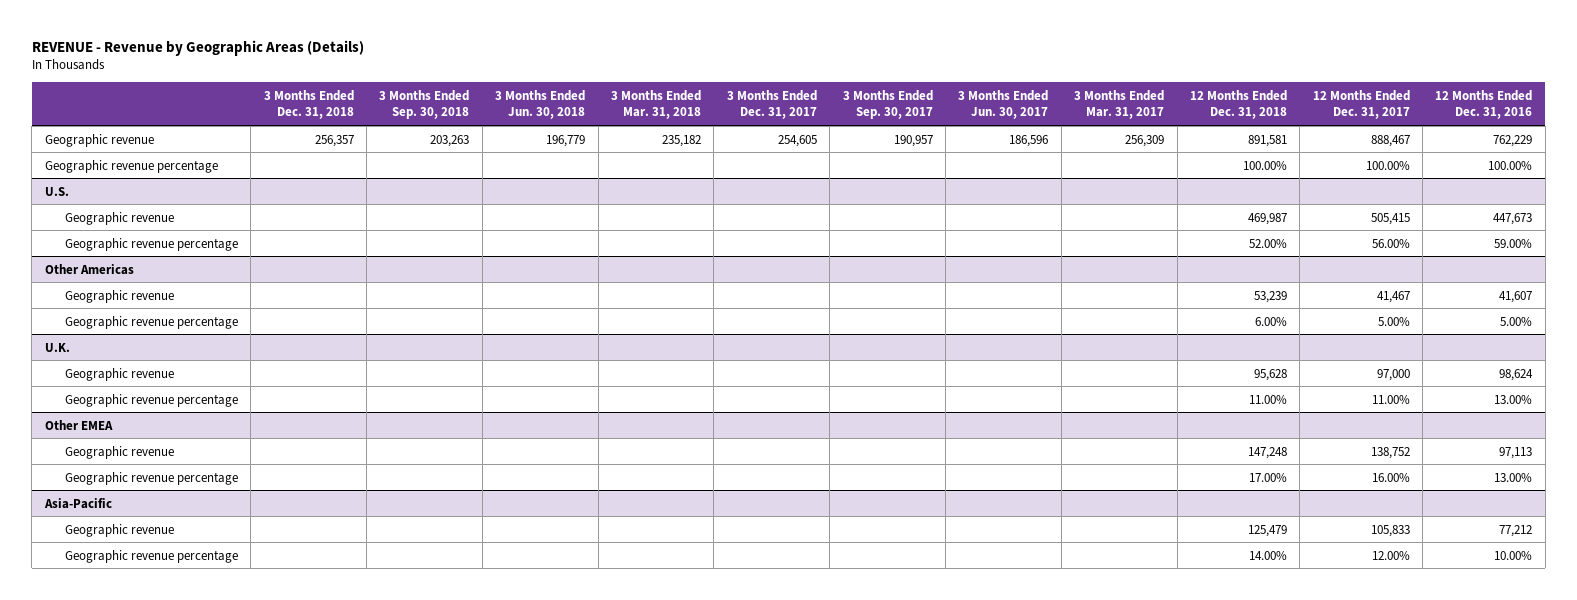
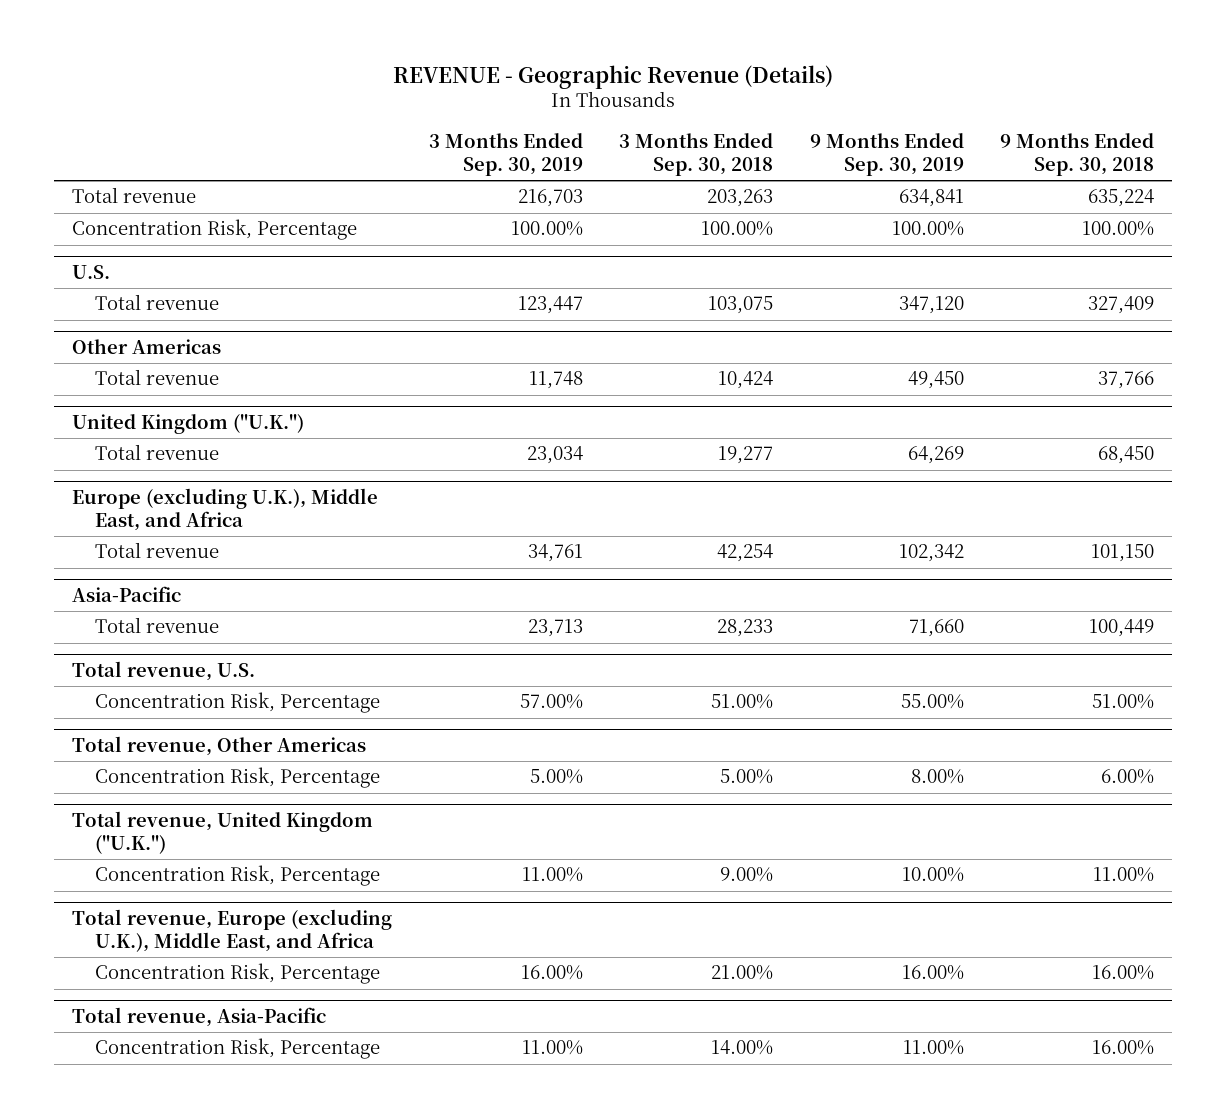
[31,39,364,56] REVENUE - Revenue by Geographic Areas (Details) -> [393,64,834,89] REVENUE - Geographic Revenue (Details)
[263,89,354,120] 3 Months Ended Dec. 31, 2018 -> none
[495,89,586,120] 3 Months Ended Jun. 30, 2018 -> none
[610,89,701,120] 3 Months Ended Mar. 31, 2018 -> none
[726,89,817,120] 3 Months Ended Dec. 31, 2017 -> none
[842,89,933,120] 3 Months Ended Sep. 30, 2017 -> none
[958,89,1049,120] 3 Months Ended Jun. 30, 2017 -> none
[1074,89,1165,120] 3 Months Ended Mar. 31, 2017 -> none
[1189,89,1287,120] 12 Months Ended Dec. 31, 2018 -> none
[1312,89,1410,120] 12 Months Ended Dec. 31, 2017 -> none
[1435,89,1533,120] 12 Months Ended Dec. 31, 2016 -> none
none -> [428,133,583,177] 3 Months Ended Sep. 30, 2019
none -> [809,133,964,177] 9 Months Ended Sep. 30, 2019
none -> [1000,133,1155,177] 9 Months Ended Sep. 30, 2018
[44,159,218,173] Geographic revenue percentage -> none
[44,133,154,147] Geographic revenue -> [72,187,197,204] Total revenue
none -> [72,219,358,241] Concentration Risk, Percentage
[64,211,174,225] Geographic revenue -> none
[64,237,238,251] Geographic revenue percentage -> none
none -> [94,294,219,311] Total revenue
[64,289,174,303] Geographic revenue -> none
[64,315,238,329] Geographic revenue percentage -> none
[64,367,174,381] Geographic revenue -> none
[64,393,238,407] Geographic revenue percentage -> none
[64,445,174,459] Geographic revenue -> none
[64,471,238,485] Geographic revenue percentage -> none
none -> [94,369,219,386] Total revenue
[44,342,70,352] U.K. -> [72,414,305,435] United Kingdom ("U.K.")
none -> [94,444,219,461] Total revenue
[44,419,113,430] Other EMEA -> [72,488,379,532] Europe (excluding U.K.), Middle East, and Africa
none -> [94,542,219,559] Total revenue
[64,523,174,537] Geographic revenue -> none
[64,549,238,563] Geographic revenue percentage -> none
none -> [94,617,219,634] Total revenue
none -> [72,661,256,682] Total revenue, U.S.
none -> [94,692,380,714] Concentration Risk, Percentage
none -> [72,736,367,757] Total revenue, Other Americas
none -> [94,767,380,789] Concentration Risk, Percentage
none -> [72,811,374,855] Total revenue, United Kingdom ("U.K.")
none -> [94,865,380,887] Concentration Risk, Percentage
none -> [72,909,393,953] Total revenue, Europe (excluding U.K.), Middle East, and Africa
none -> [94,963,380,985] Concentration Risk, Percentage
none -> [72,1007,327,1028] Total revenue, Asia-Pacific
none -> [94,1038,380,1060] Concentration Risk, Percentage

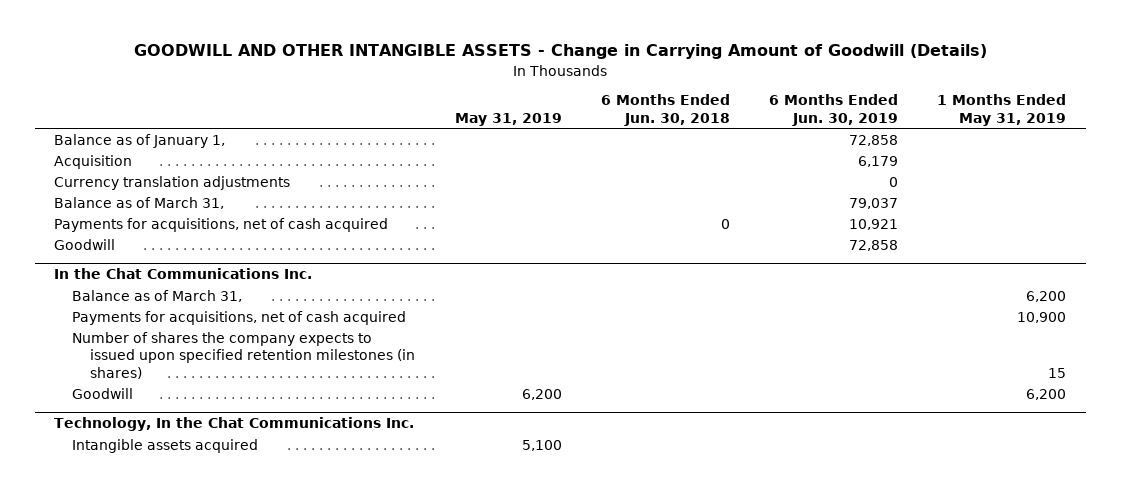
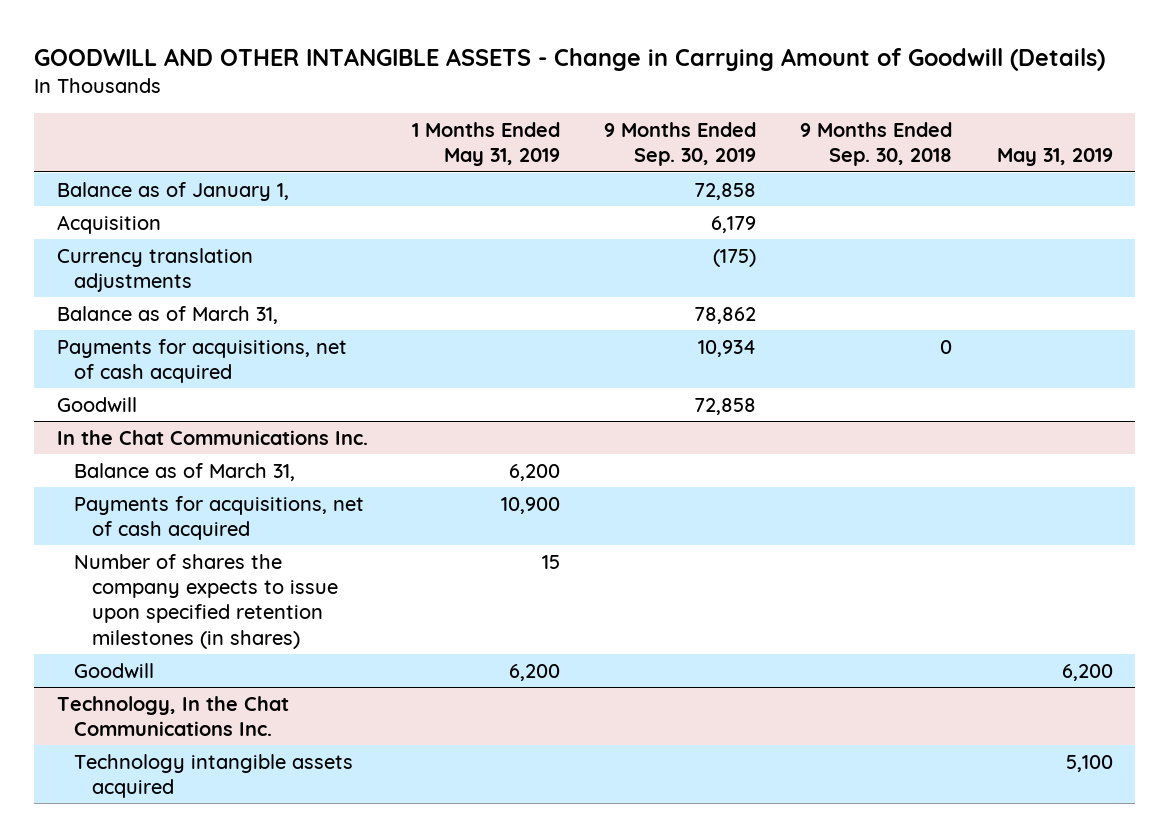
[600,94,730,126] 6 Months Ended Jun. 30, 2018 -> none
[769,94,899,126] 6 Months Ended Jun. 30, 2019 -> none
none -> [604,121,757,167] 9 Months Ended Sep. 30, 2019
none -> [800,121,953,167] 9 Months Ended Sep. 30, 2018
[72,331,416,379] Number of shares the company expects to issued upon specified retention milestones (in shares) -> [74,553,338,649] Number of shares the company expects to issue upon specified retention milestones (in shares)
[72,438,259,453] Intangible assets acquired -> [74,753,354,799] Technology intangible assets acquired

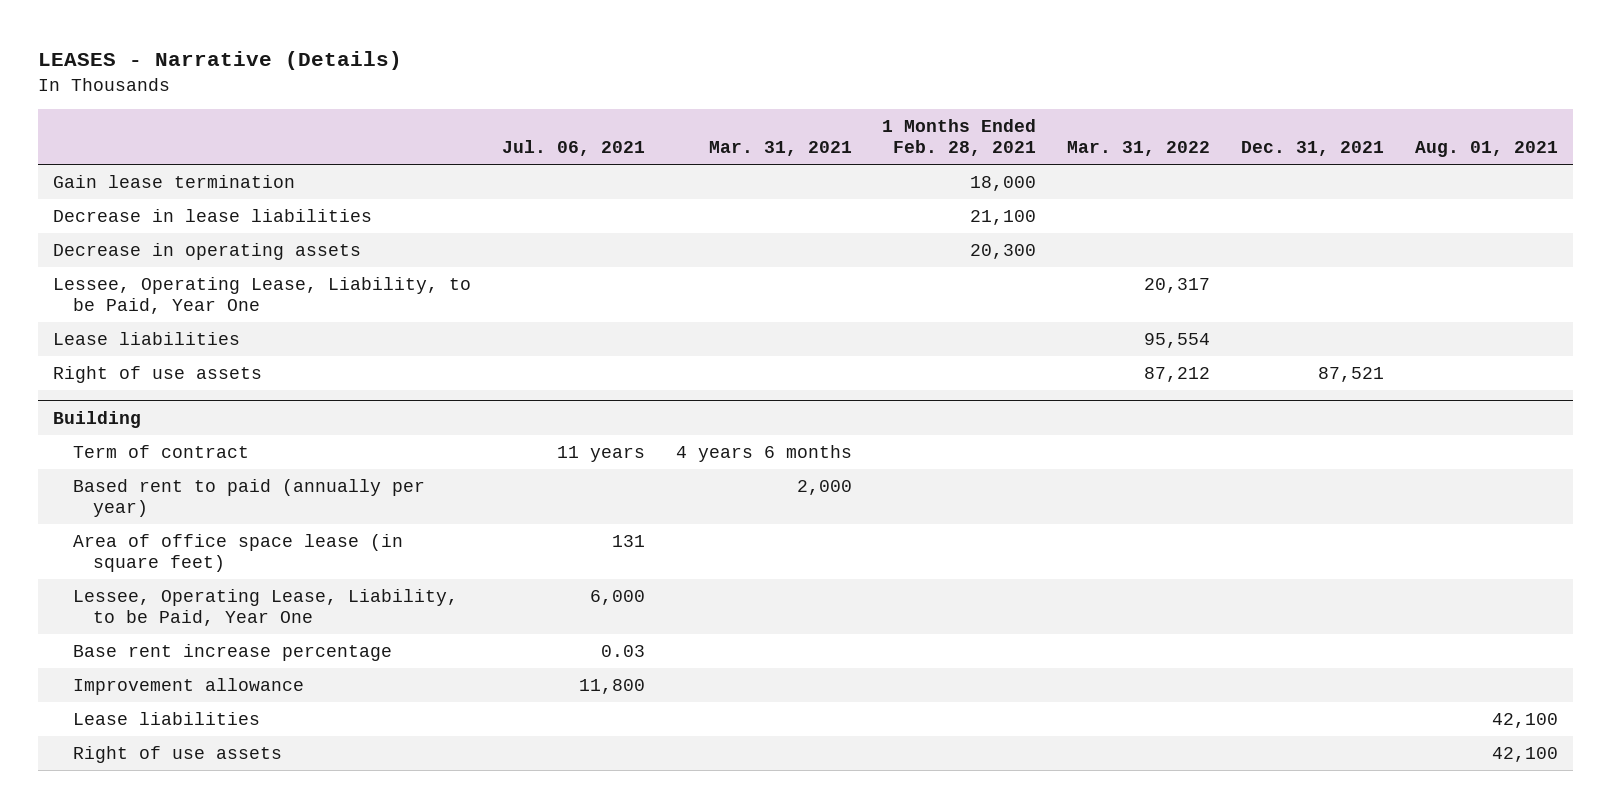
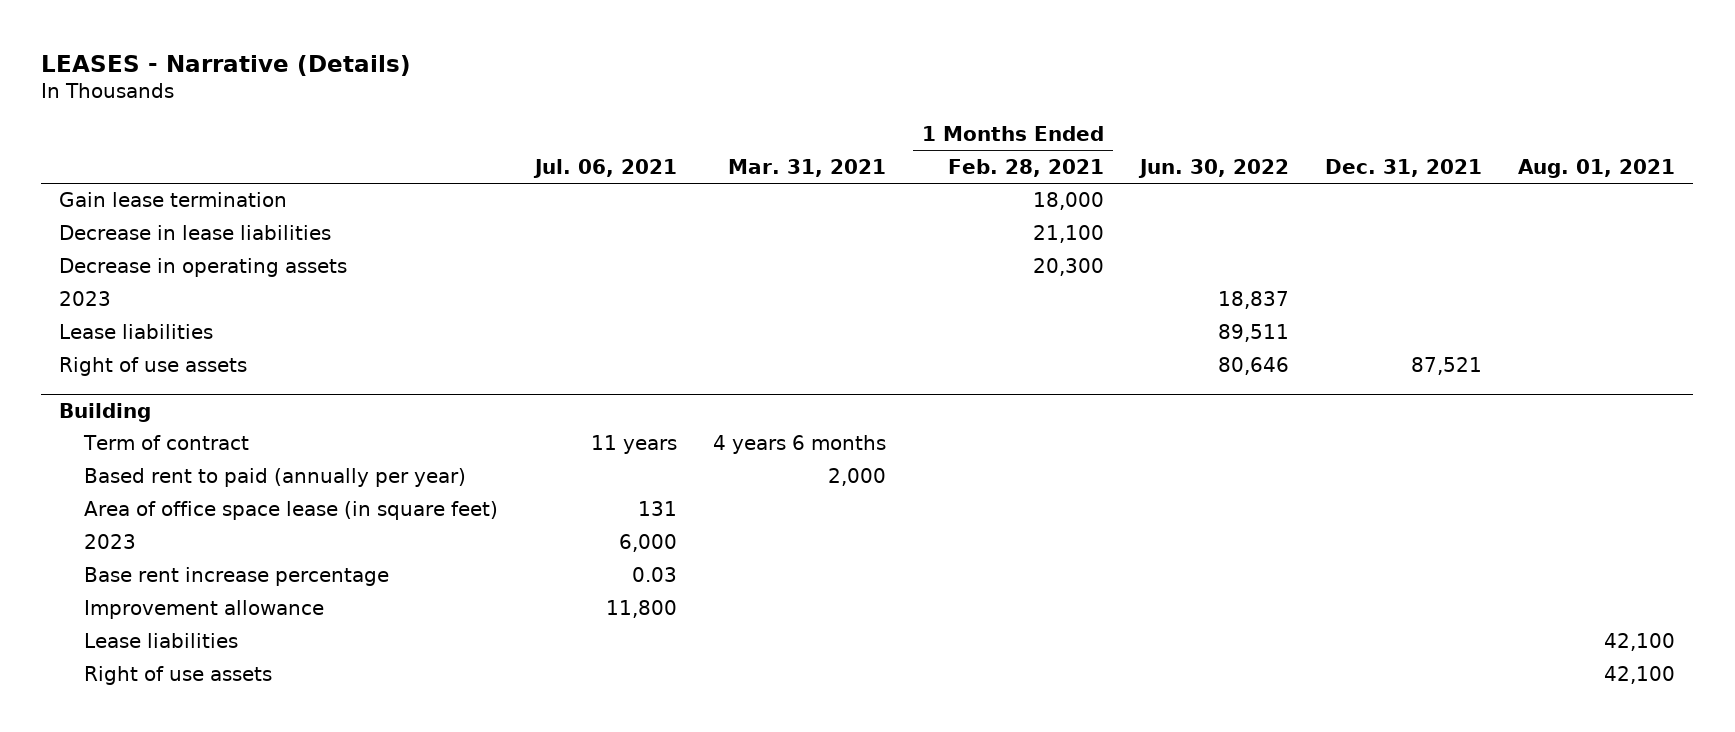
[1067,141,1211,157] Mar. 31, 2022 -> none
none -> [1138,158,1290,178] Jun. 30, 2022
[53,277,472,315] Lessee, Operating Lease, Liability, to be Paid, Year One -> [59,291,112,307] 2023
[72,589,458,627] Lessee, Operating Lease, Liability, to be Paid, Year One -> [84,534,137,550] 2023

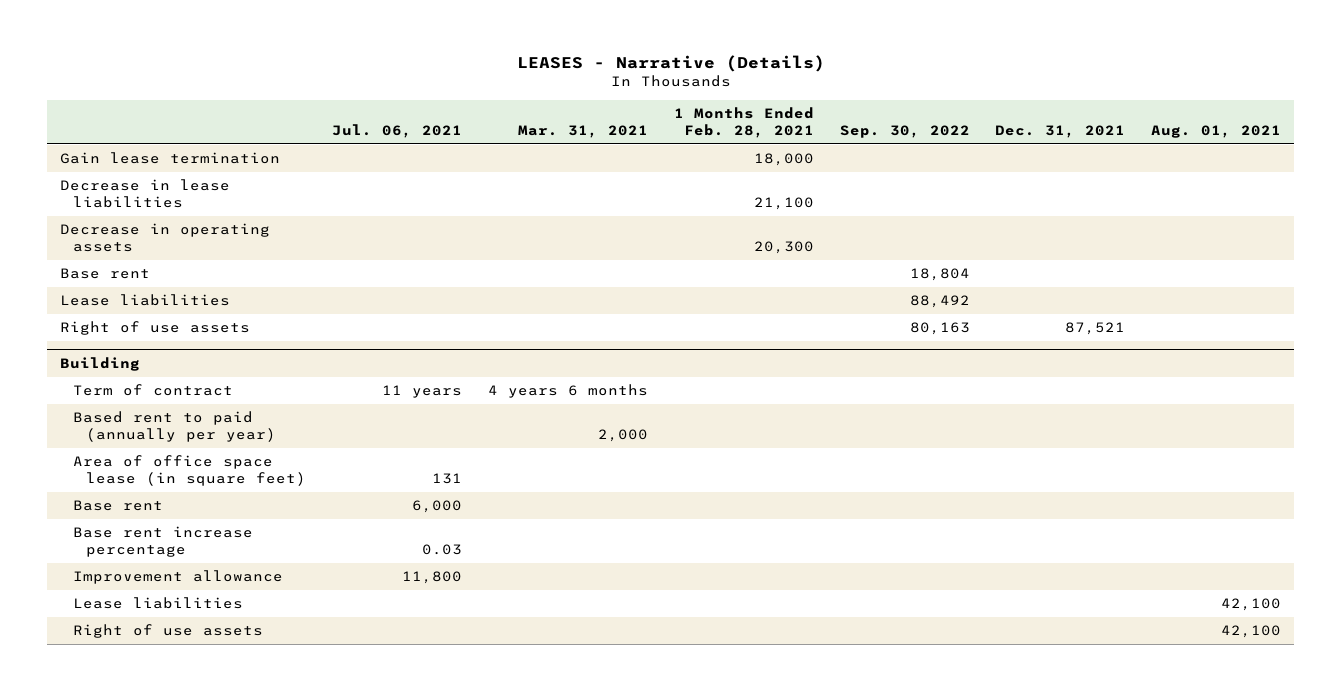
[1138,158,1290,178] Jun. 30, 2022 -> none
none -> [839,124,970,138] Sep. 30, 2022
[59,291,112,307] 2023 -> [60,268,151,280] Base rent
[84,534,137,550] 2023 -> [72,500,163,512] Base rent

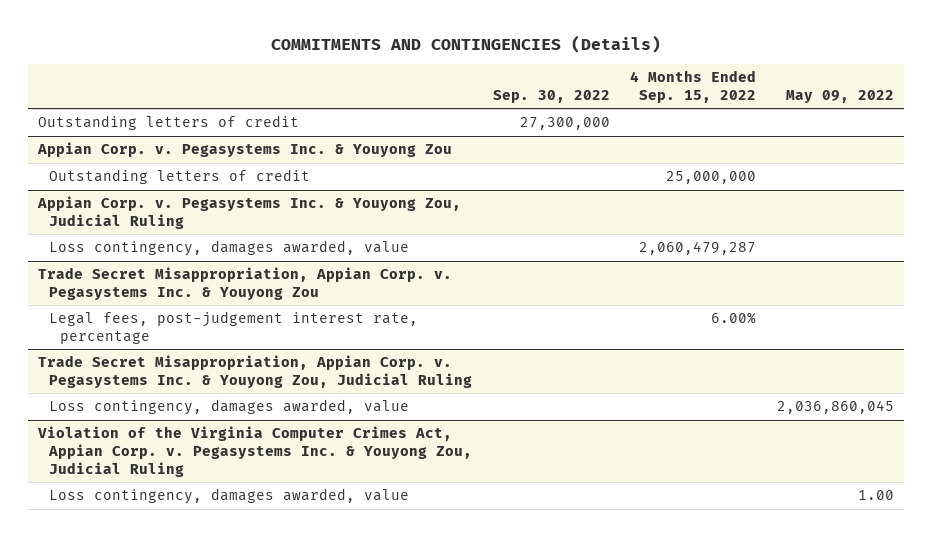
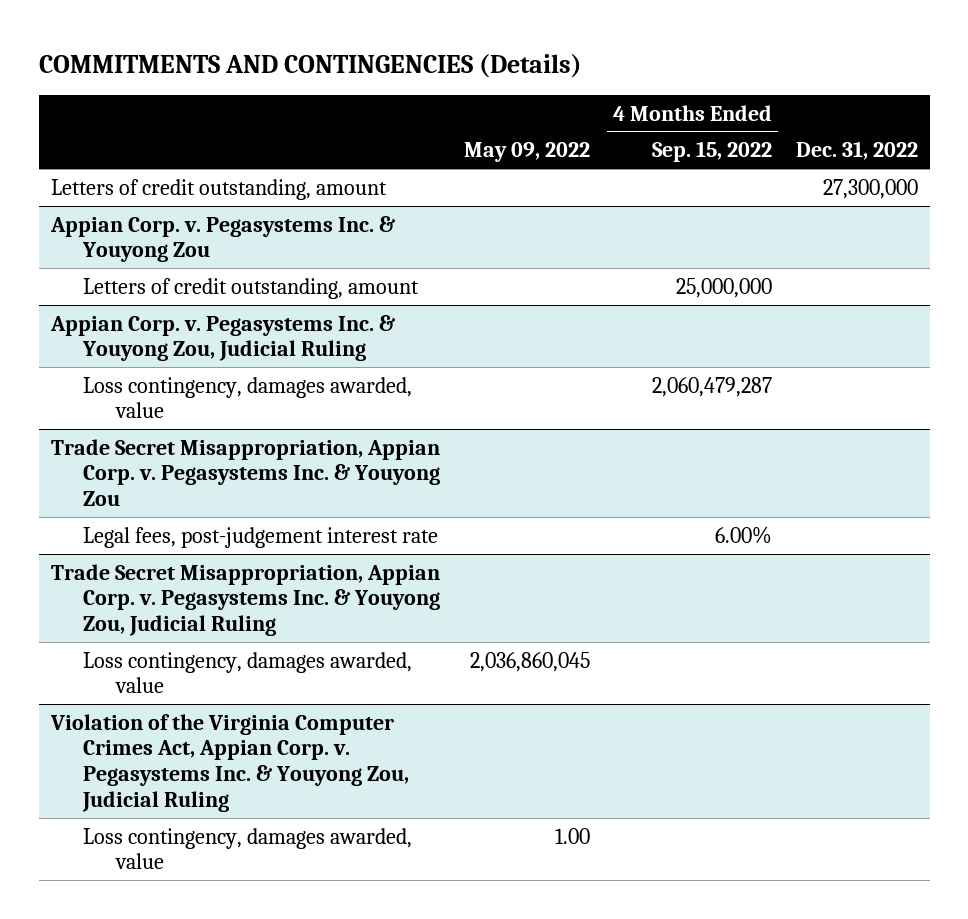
[492,89,610,103] Sep. 30, 2022 -> none
none -> [795,141,918,161] Dec. 31, 2022
[38,115,300,131] Outstanding letters of credit -> [50,178,387,200] Letters of credit outstanding, amount
[49,169,311,185] Outstanding letters of credit -> [83,277,420,299] Letters of credit outstanding, amount
[49,311,419,344] Legal fees, post-judgement interest rate, percentage -> [83,526,439,548] Legal fees, post-judgement interest rate

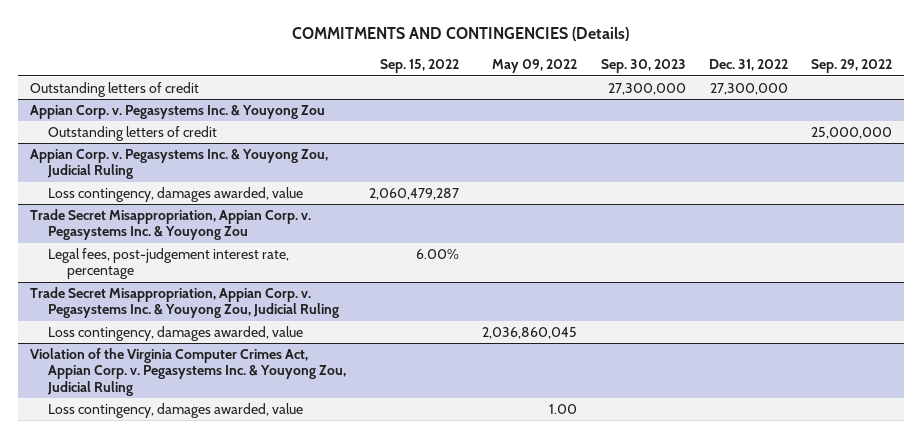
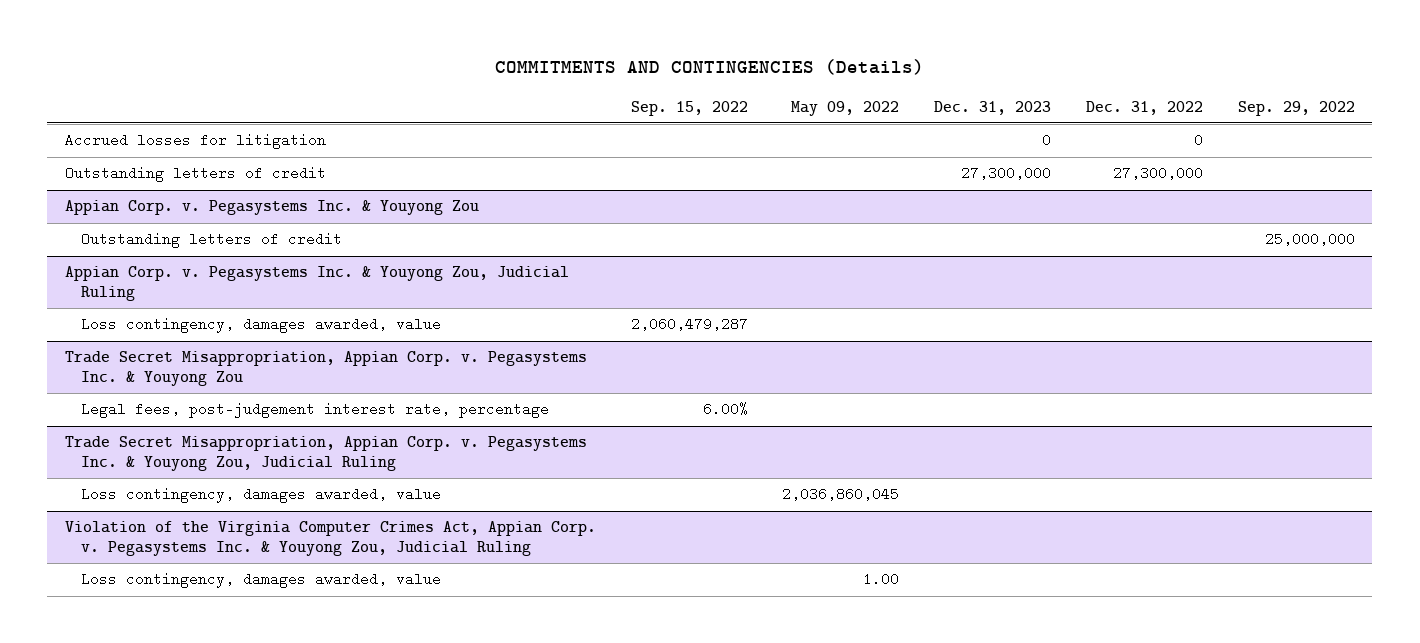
[600,59,686,74] Sep. 30, 2023 -> none
none -> [934,100,1052,115] Dec. 31, 2023
none -> [64,133,326,150] Accrued losses for litigation

